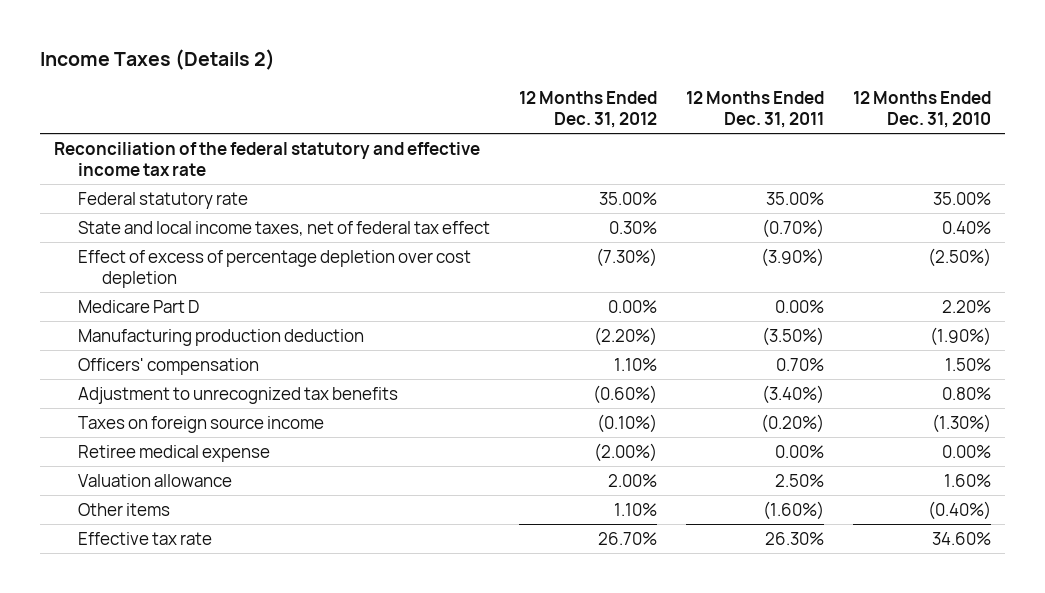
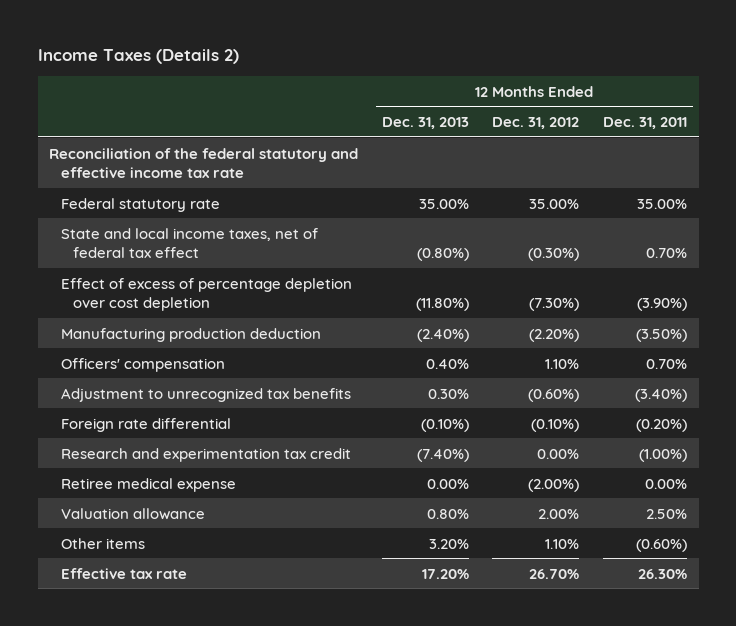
[852,90,991,129] 12 Months Ended Dec. 31, 2010 -> none
none -> [381,116,469,129] Dec. 31, 2013
[608,220,657,234] 0.30% -> [528,247,580,261] (0.30%)
[761,218,824,238] (0.70%) -> [645,247,687,258] 0.70%
[78,299,200,313] Medicare Part D -> none
[78,415,325,433] Taxes on foreign source income -> [61,417,232,432] Foreign rate differential
none -> [61,447,352,462] Research and experimentation tax credit
[762,500,824,520] (1.60%) -> [635,538,687,552] (0.60%)

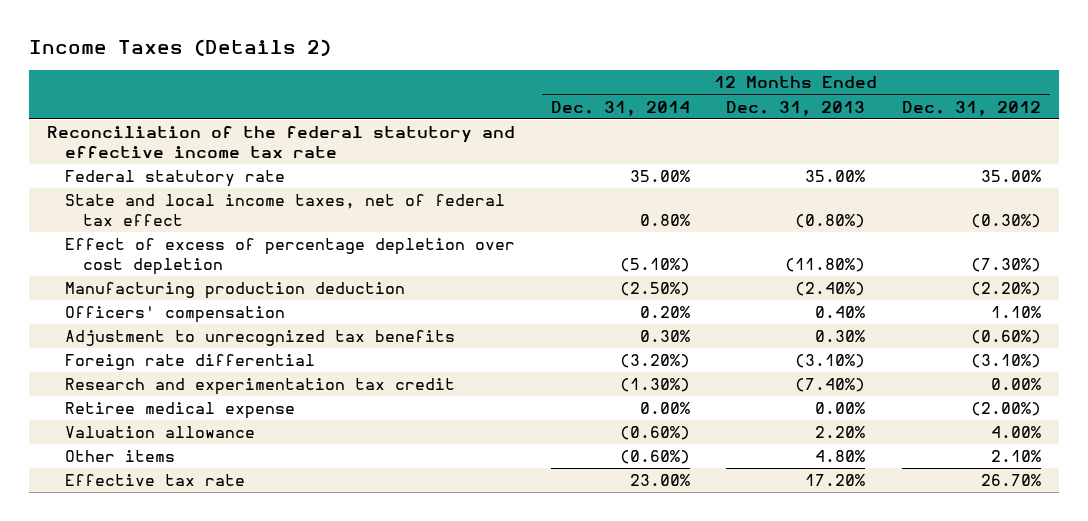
[602,116,687,129] Dec. 31, 2011 -> none
none -> [551,100,691,116] Dec. 31, 2014
[420,418,469,432] (0.10%) -> [795,354,866,369] (3.10%)
[531,418,580,432] (0.10%) -> [970,354,1041,369] (3.10%)
[426,508,469,519] 0.80% -> [815,426,866,439] 2.20%
[538,508,580,519] 2.00% -> [990,426,1041,439] 4.00%
[428,538,469,549] 3.20% -> [815,450,866,463] 4.80%
[545,538,580,549] 1.10% -> [990,450,1041,463] 2.10%

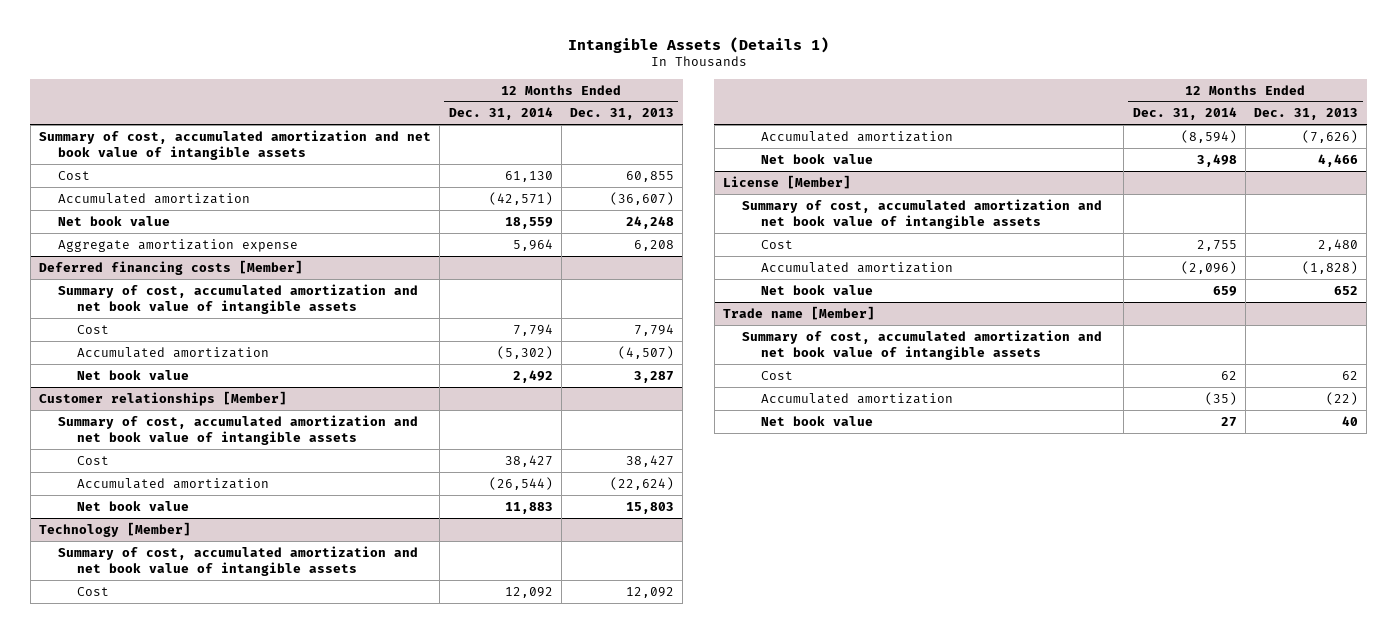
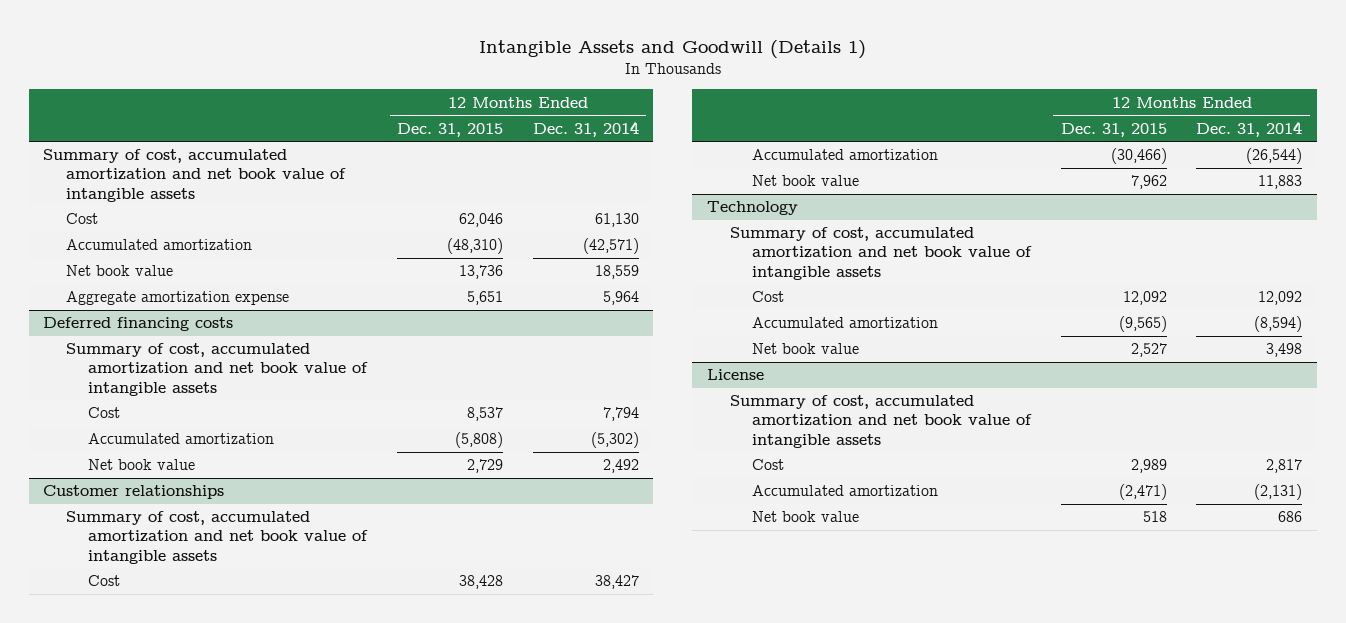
[567,36,829,53] Intangible Assets (Details 1) -> [478,39,866,59] Intangible Assets and Goodwill (Details 1)
[570,108,675,121] Dec. 31, 2013 -> none
none -> [397,122,504,137] Dec. 31, 2015
[38,259,303,275] Deferred financing costs [Member] -> [43,317,234,332] Deferred financing costs
[38,390,287,406] Customer relationships [Member] -> [43,485,225,500] Customer relationships
[38,521,191,537] Technology [Member] -> [707,201,799,216] Technology
[741,198,1102,229] Summary of cost, accumulated amortization and net book value of intangible assets -> none
[760,239,793,249] Cost -> none
[760,261,953,273] Accumulated amortization -> none
[760,284,873,295] Net book value -> none
[722,305,875,320] Trade name [Member] -> none
[722,174,851,189] License [Member] -> [707,369,765,381] License
[1220,370,1237,380] 62 -> [1266,459,1303,474] 2,817
[1204,391,1237,405] (35) -> [1254,484,1303,501] (2,131)
[1220,416,1237,427] 27 -> [1278,511,1303,523] 686

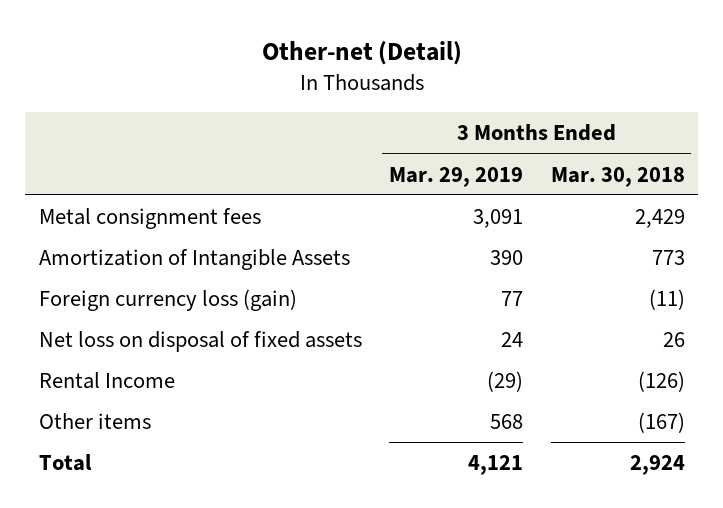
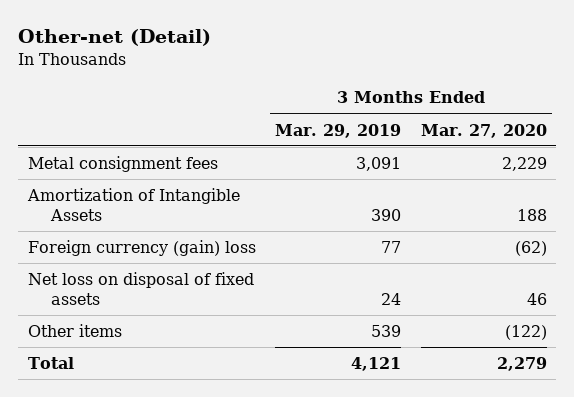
[550,166,685,187] Mar. 30, 2018 -> none
none -> [420,123,547,138] Mar. 27, 2020
[38,289,297,312] Foreign currency loss (gain) -> [27,240,256,257] Foreign currency (gain) loss
[38,372,175,390] Rental Income -> none
[490,414,524,430] 568 -> [371,325,402,338] 539

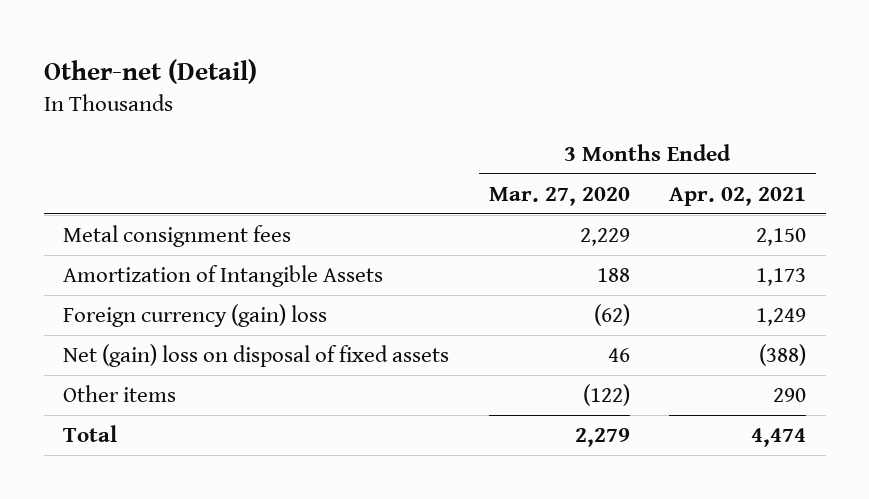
[275,123,402,138] Mar. 29, 2019 -> none
none -> [669,186,807,206] Apr. 02, 2021
[27,272,254,306] Net loss on disposal of fixed assets -> [63,343,450,367] Net (gain) loss on disposal of fixed assets

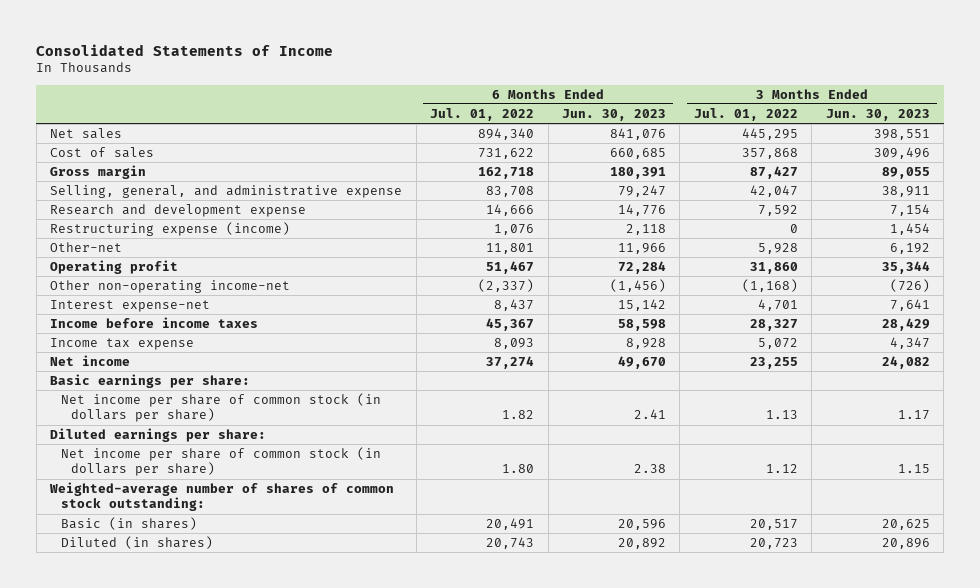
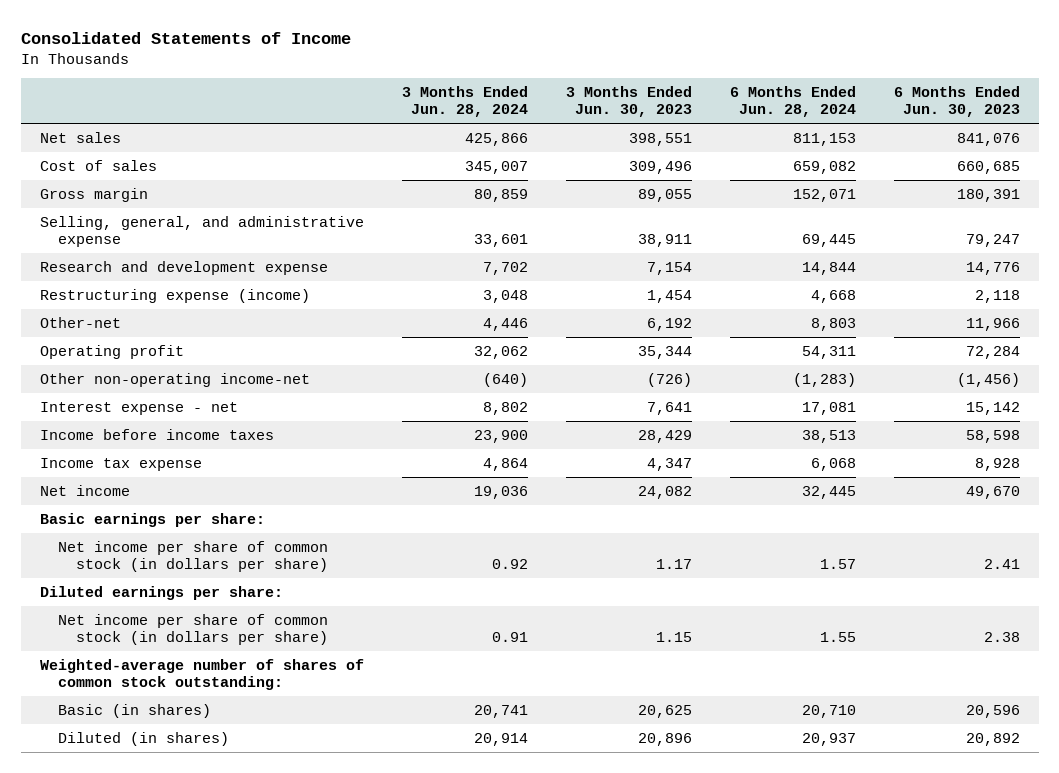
[430,107,535,121] Jul. 01, 2022 -> none
[693,107,798,121] Jul. 01, 2022 -> none
none -> [401,86,528,118] 3 Months Ended Jun. 28, 2024
none -> [729,86,856,118] 6 Months Ended Jun. 28, 2024
[50,299,211,312] Interest expense-net -> [39,401,238,415] Interest expense - net

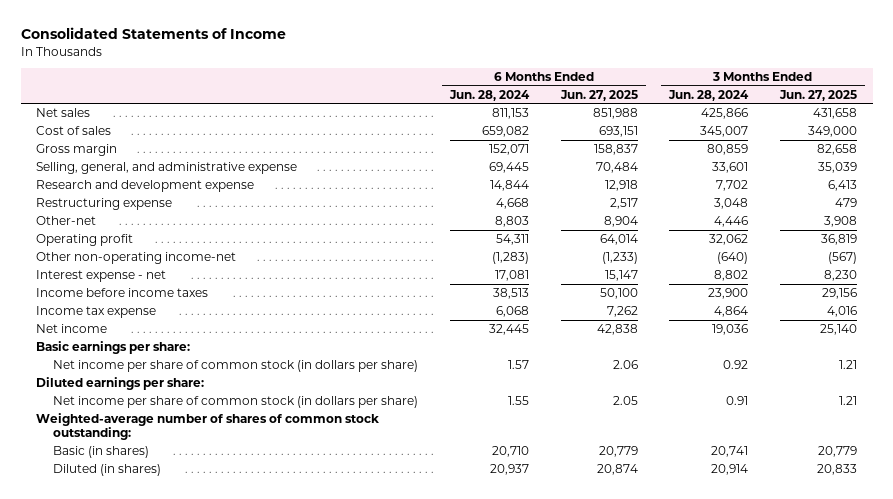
[565,86,692,118] 3 Months Ended Jun. 30, 2023 -> none
[893,86,1020,118] 6 Months Ended Jun. 30, 2023 -> none
none -> [559,89,638,101] Jun. 27, 2025
none -> [778,89,857,101] Jun. 27, 2025
[39,288,310,303] Restructuring expense (income) -> [36,198,173,211] Restructuring expense

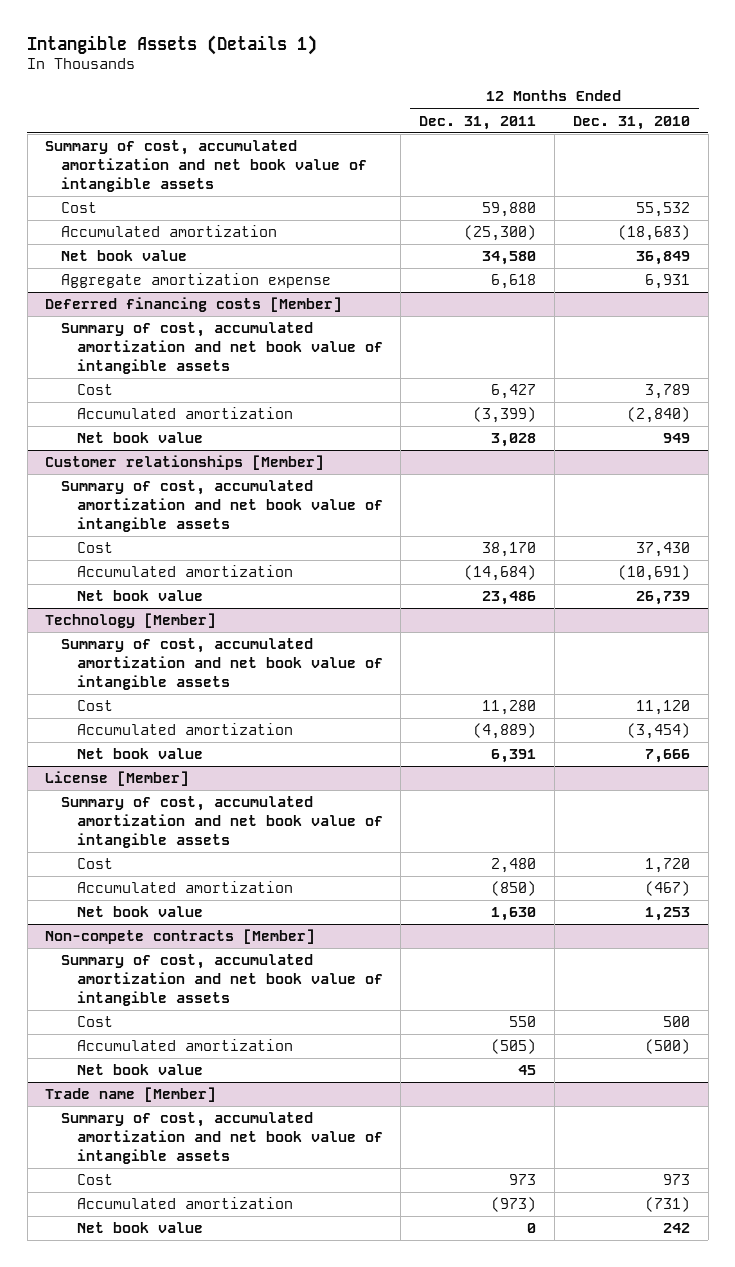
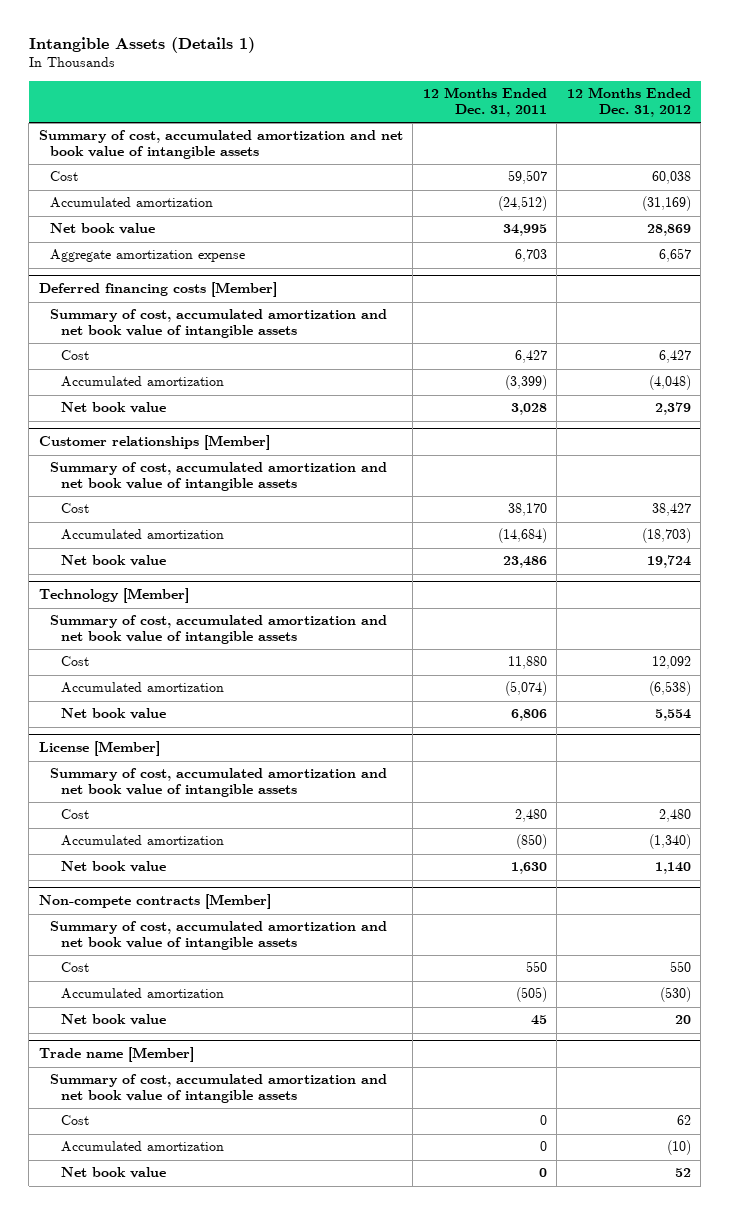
[572,115,690,130] Dec. 31, 2010 -> none
none -> [566,87,691,117] 12 Months Ended Dec. 31, 2012
[482,202,537,218] 59,880 -> [507,170,547,185] 59,507
[464,225,537,242] (25,300) -> [497,196,547,212] (24,512)
[482,251,537,266] 34,580 -> [502,224,547,237] 34,995
[491,274,537,290] 6,618 -> [514,249,547,263] 6,703
[482,700,537,716] 11,280 -> [507,656,547,670] 11,880
[473,723,537,740] (4,889) -> [504,681,547,697] (5,074)
[491,749,537,764] 6,391 -> [510,709,547,722] 6,806
[509,1174,537,1186] 973 -> [539,1115,547,1126] 0
[491,1197,537,1213] (973) -> [539,1141,547,1152] 0

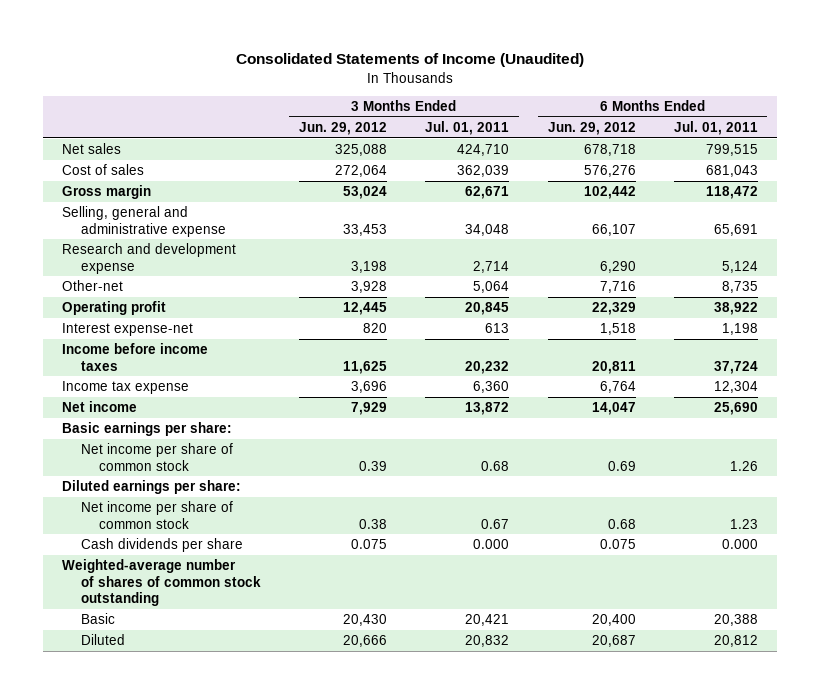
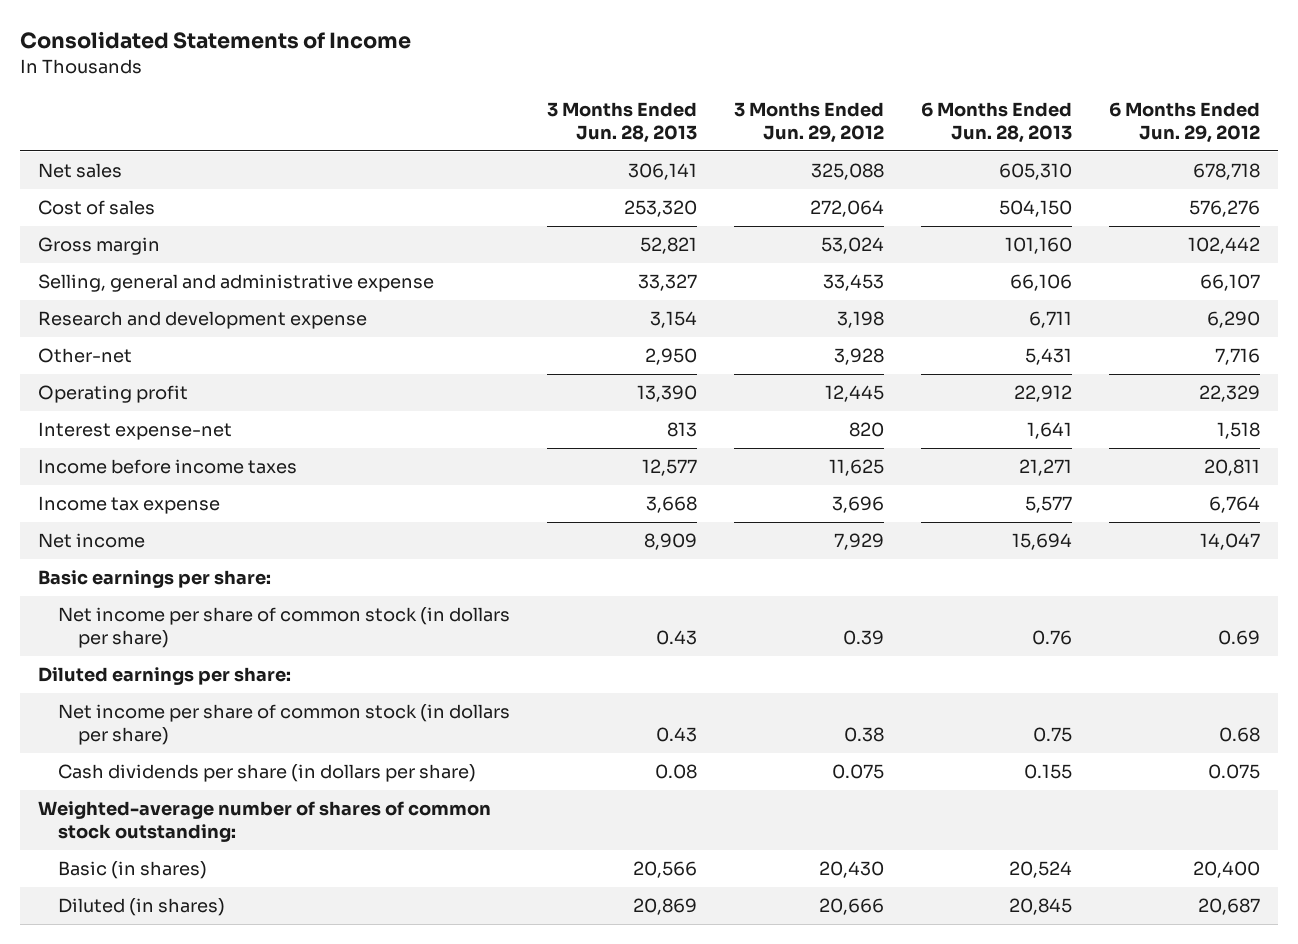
[235,53,584,68] Consolidated Statements of Income (Unaudited) -> [19,31,411,50] Consolidated Statements of Income
[425,120,510,135] Jul. 01, 2011 -> none
[673,120,758,135] Jul. 01, 2011 -> none
none -> [546,101,697,144] 3 Months Ended Jun. 28, 2013
none -> [920,101,1072,144] 6 Months Ended Jun. 28, 2013
[80,443,233,471] Net income per share of common stock -> [57,607,510,649] Net income per share of common stock (in dollars per share)
[80,501,233,529] Net income per share of common stock -> [57,704,510,746] Net income per share of common stock (in dollars per share)
[80,538,243,553] Cash dividends per share -> [57,764,476,783] Cash dividends per share (in dollars per share)
[62,559,261,607] Weighted-average number of shares of common stock outstanding -> [38,801,492,843] Weighted-average number of shares of common stock outstanding:
[80,613,115,625] Basic -> [57,861,207,880] Basic (in shares)
[80,634,125,646] Diluted -> [57,898,225,917] Diluted (in shares)

